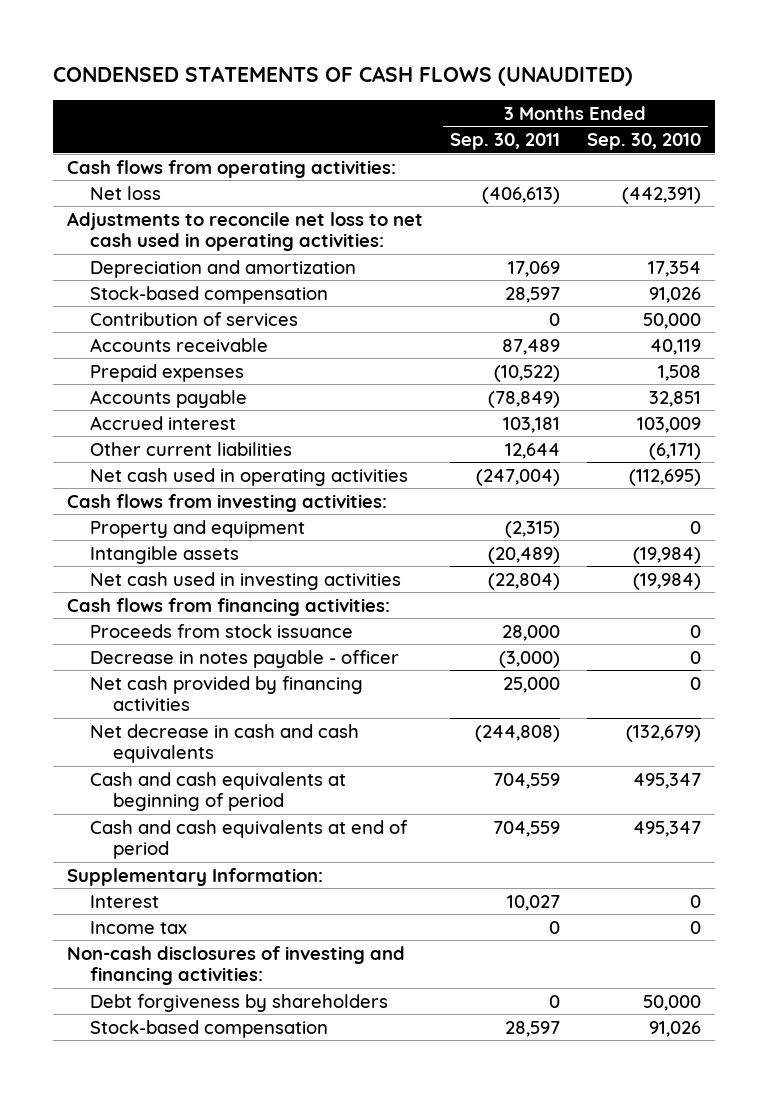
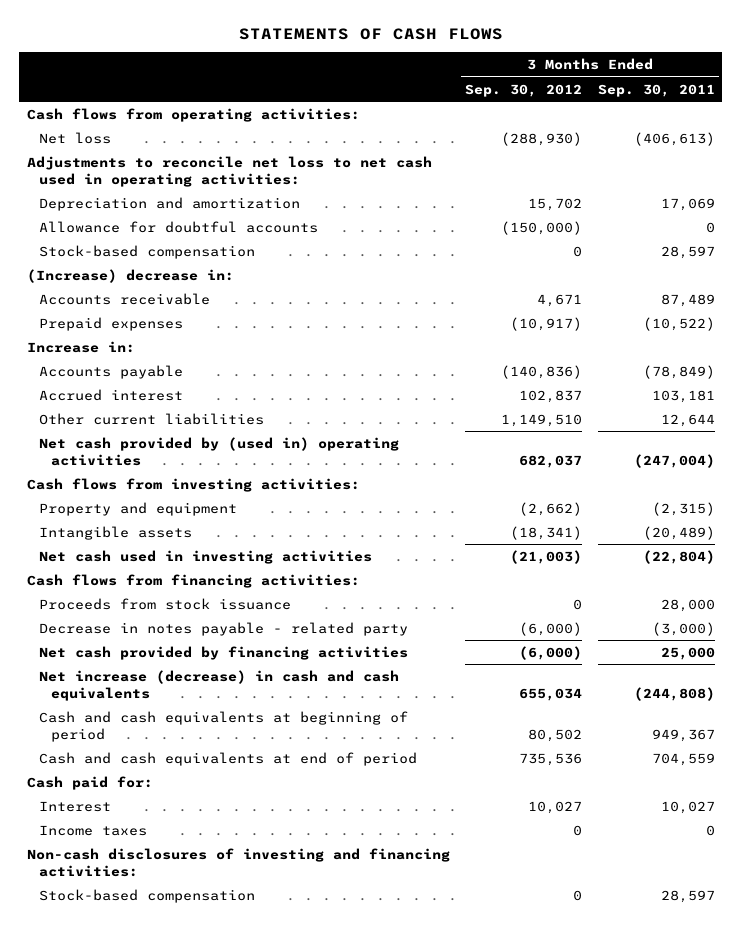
[52,65,633,86] CONDENSED STATEMENTS OF CASH FLOWS (UNAUDITED) -> [238,28,503,41] STATEMENTS OF CASH FLOWS
[587,133,702,151] Sep. 30, 2010 -> none
none -> [465,83,583,97] Sep. 30, 2012
none -> [38,220,318,233] Allowance for doubtful accounts
[89,311,298,326] Contribution of services -> none
none -> [26,268,234,283] (Increase) decrease in:
none -> [26,340,135,353] Increase in:
[89,467,408,486] Net cash used in operating activities -> [38,436,399,466] Net cash provided by (used in) operating activities
[89,649,399,668] Decrease in notes payable - officer -> [38,621,408,636] Decrease in notes payable - related party
[89,723,359,764] Net decrease in cash and cash equivalents -> [38,669,399,701] Net increase (decrease) in cash and cash equivalents
[492,772,560,789] 704,559 -> [651,728,715,742] 949,367
[66,867,323,886] Supplementary Information: -> none
none -> [26,775,153,790] Cash paid for:
[89,920,187,934] Income tax -> [38,824,147,836] Income taxes
[89,993,388,1012] Debt forgiveness by shareholders -> none

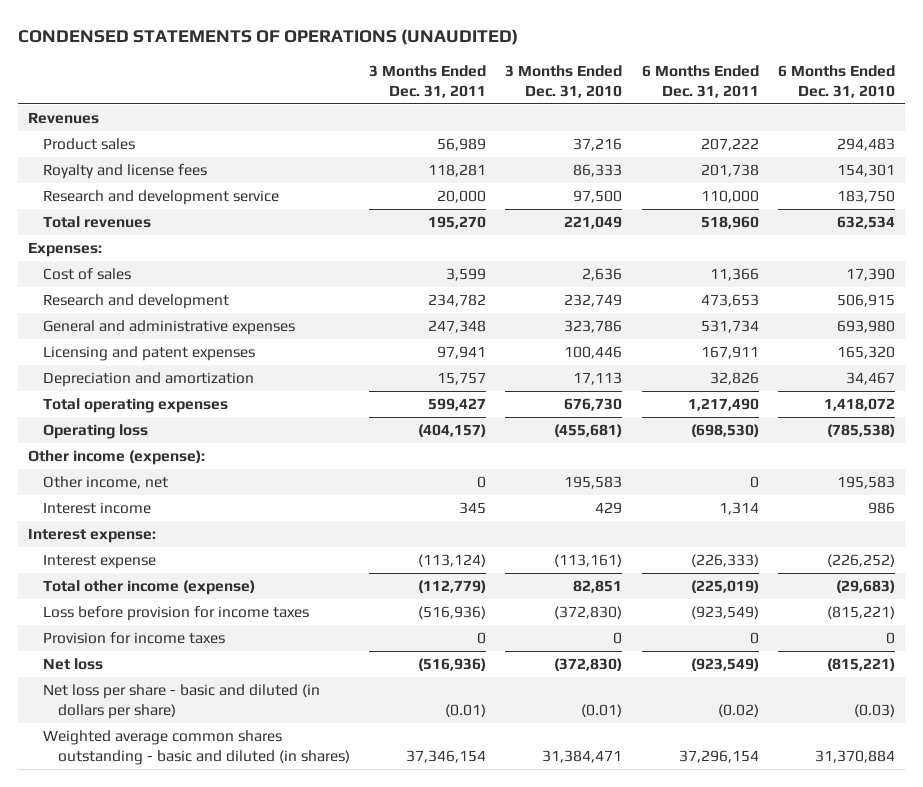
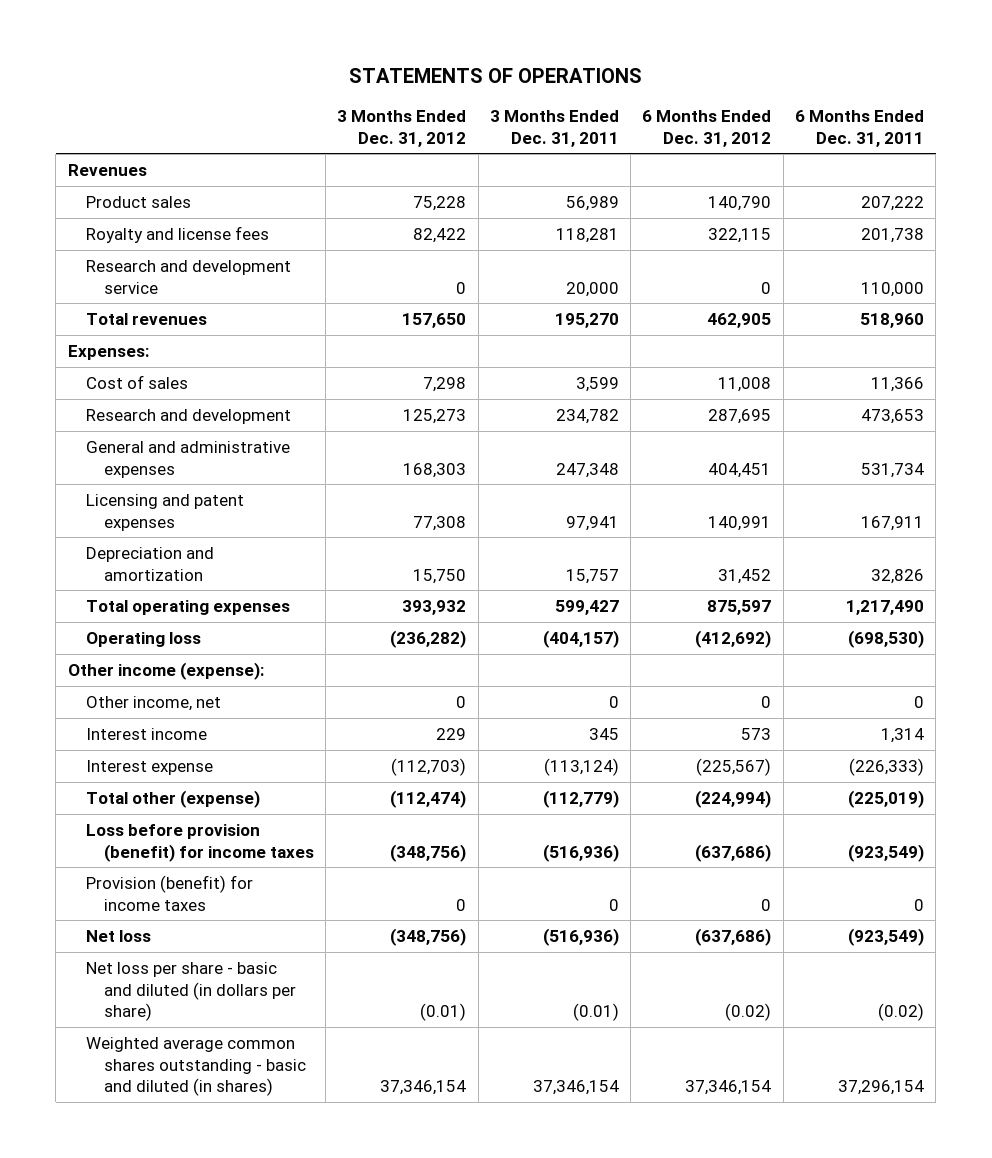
[18,29,519,46] CONDENSED STATEMENTS OF OPERATIONS (UNAUDITED) -> [348,67,642,83] STATEMENTS OF OPERATIONS
[505,64,623,98] 3 Months Ended Dec. 31, 2010 -> none
[778,64,896,98] 6 Months Ended Dec. 31, 2010 -> none
none -> [337,109,467,147] 3 Months Ended Dec. 31, 2012
none -> [642,109,772,147] 6 Months Ended Dec. 31, 2012
[27,528,156,544] Interest expense: -> none
[42,580,255,596] Total other income (expense) -> [85,789,260,808] Total other (expense)
[42,606,309,622] Loss before provision for income taxes -> [85,823,314,862] Loss before provision (benefit) for income taxes
[42,632,225,645] Provision for income taxes -> [85,874,253,911] Provision (benefit) for income taxes

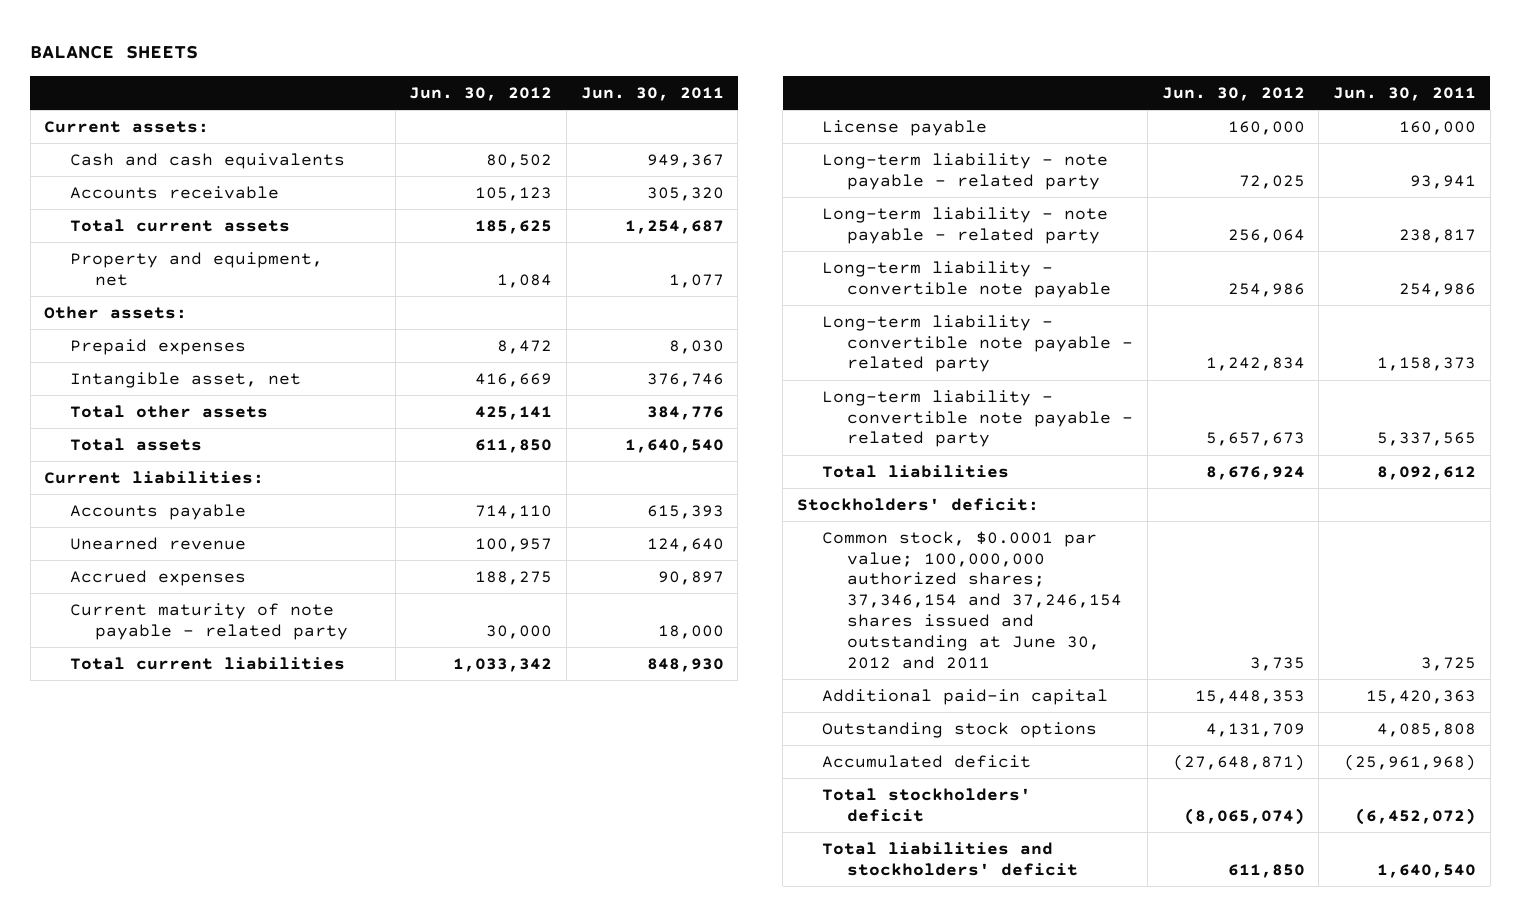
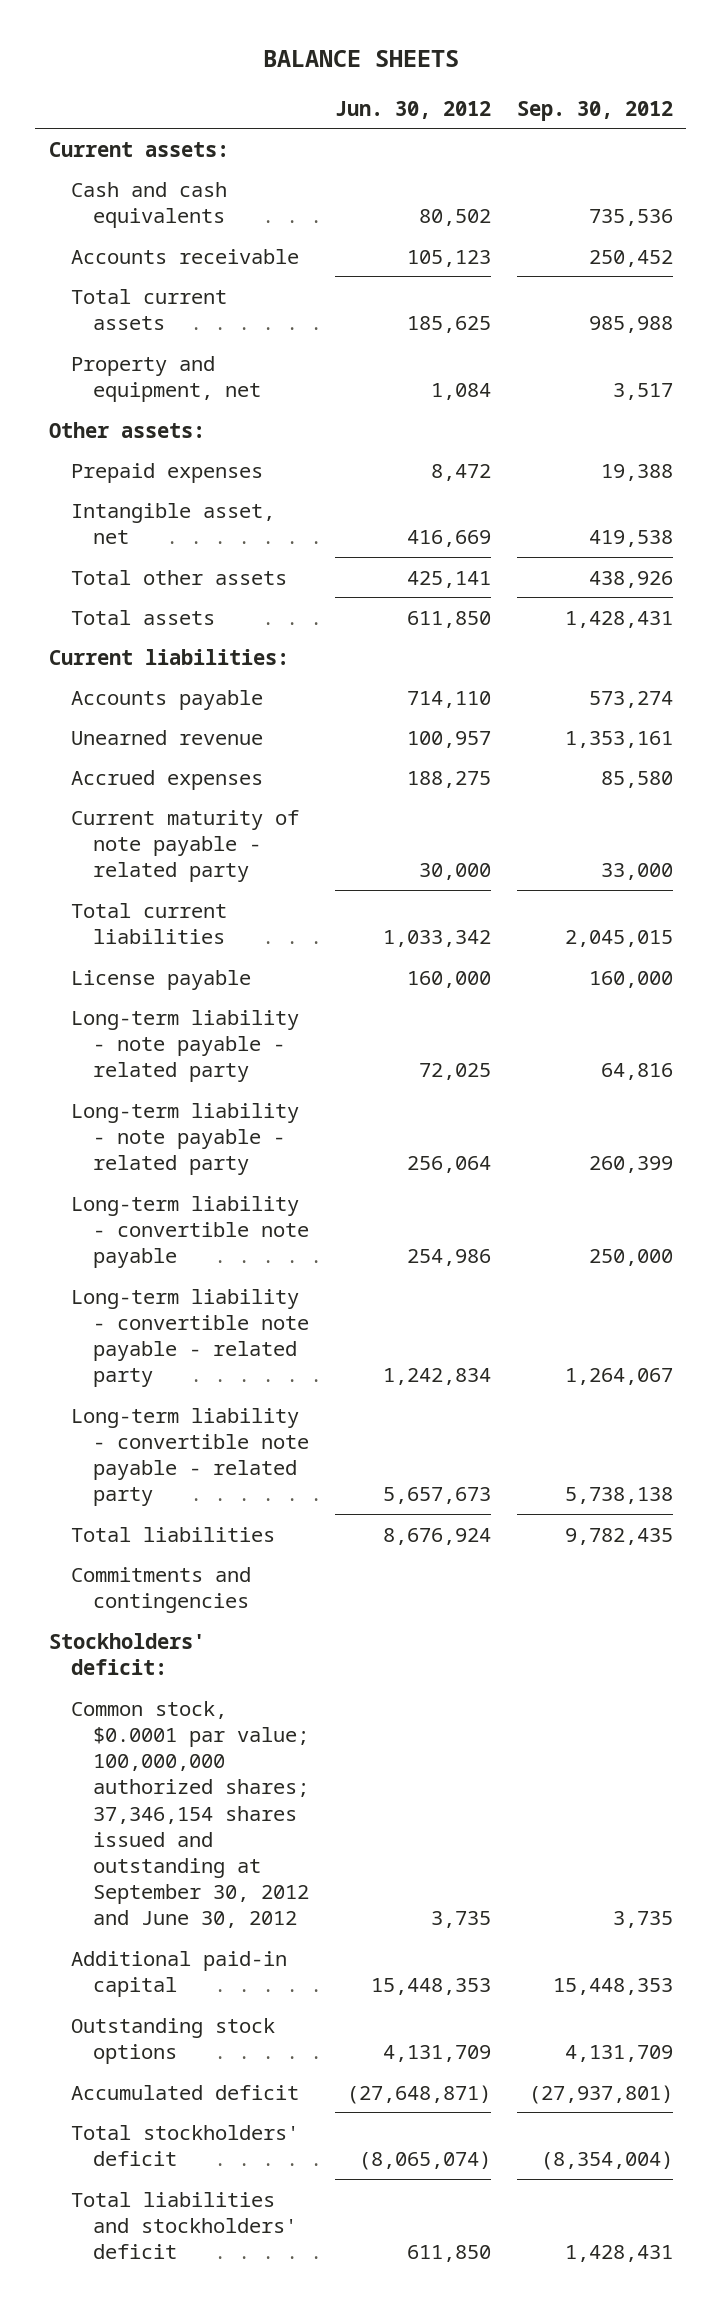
[580,86,724,101] Jun. 30, 2011 -> none
none -> [517,100,674,121] Sep. 30, 2012
none -> [70,1566,251,1613] Commitments and contingencies
[822,530,1123,669] Common stock, $0.0001 par value; 100,000,000 authorized shares; 37,346,154 and 37,246,154 shares issued and outstanding at June 30, 2012 and 2011 -> [70,1700,309,1929] Common stock, $0.0001 par value; 100,000,000 authorized shares; 37,346,154 shares issued and outstanding at September 30, 2012 and June 30, 2012

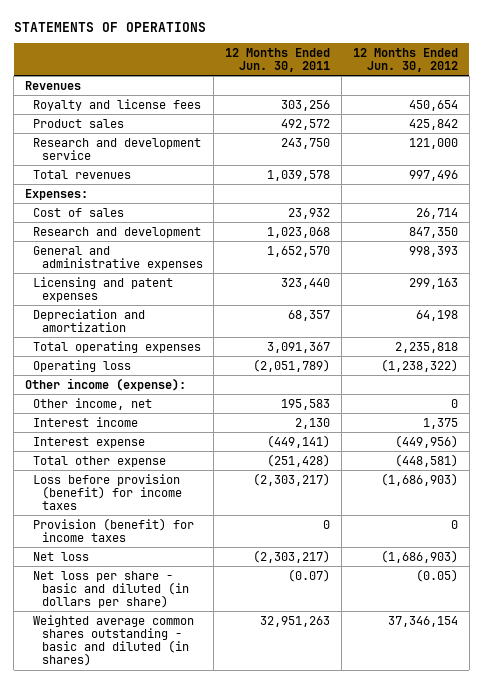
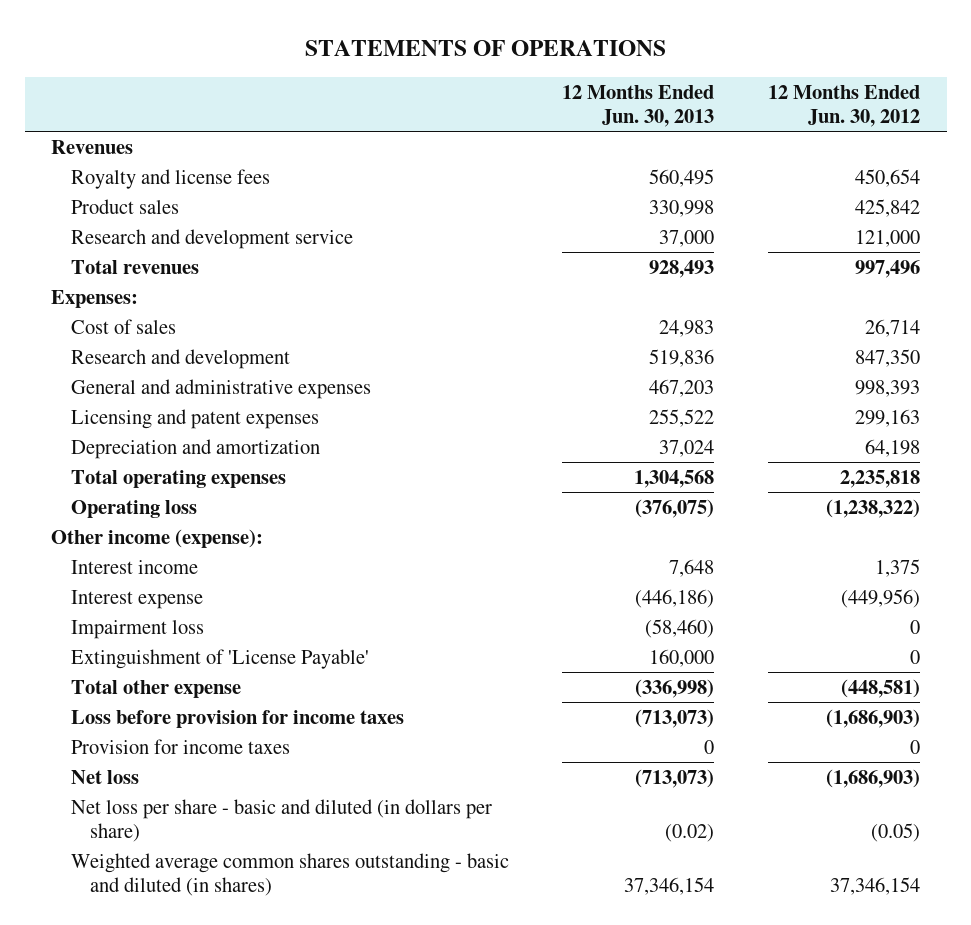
[225,47,331,72] 12 Months Ended Jun. 30, 2011 -> none
none -> [562,84,715,128] 12 Months Ended Jun. 30, 2013
[33,397,153,410] Other income, net -> none
none -> [70,619,204,639] Impairment loss
none -> [70,648,369,669] Extinguishment of 'License Payable'
[33,473,182,511] Loss before provision (benefit) for income taxes -> [70,709,404,728] Loss before provision for income taxes
[33,517,195,542] Provision (benefit) for income taxes -> [70,738,290,754] Provision for income taxes

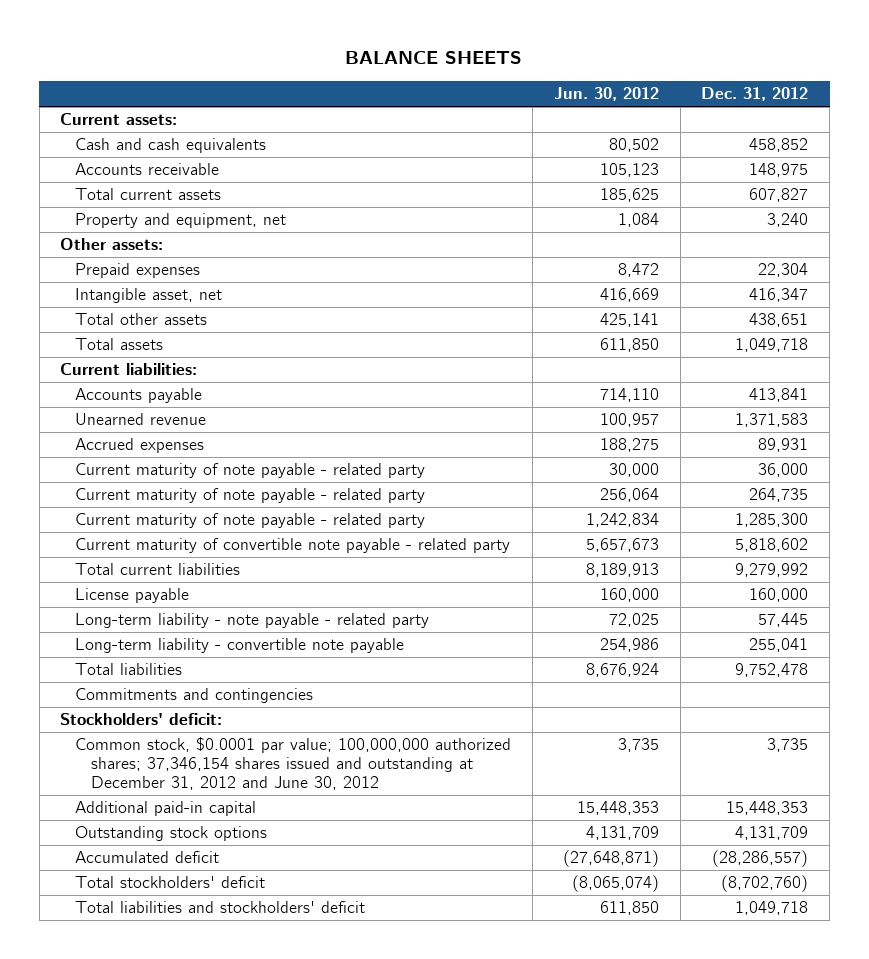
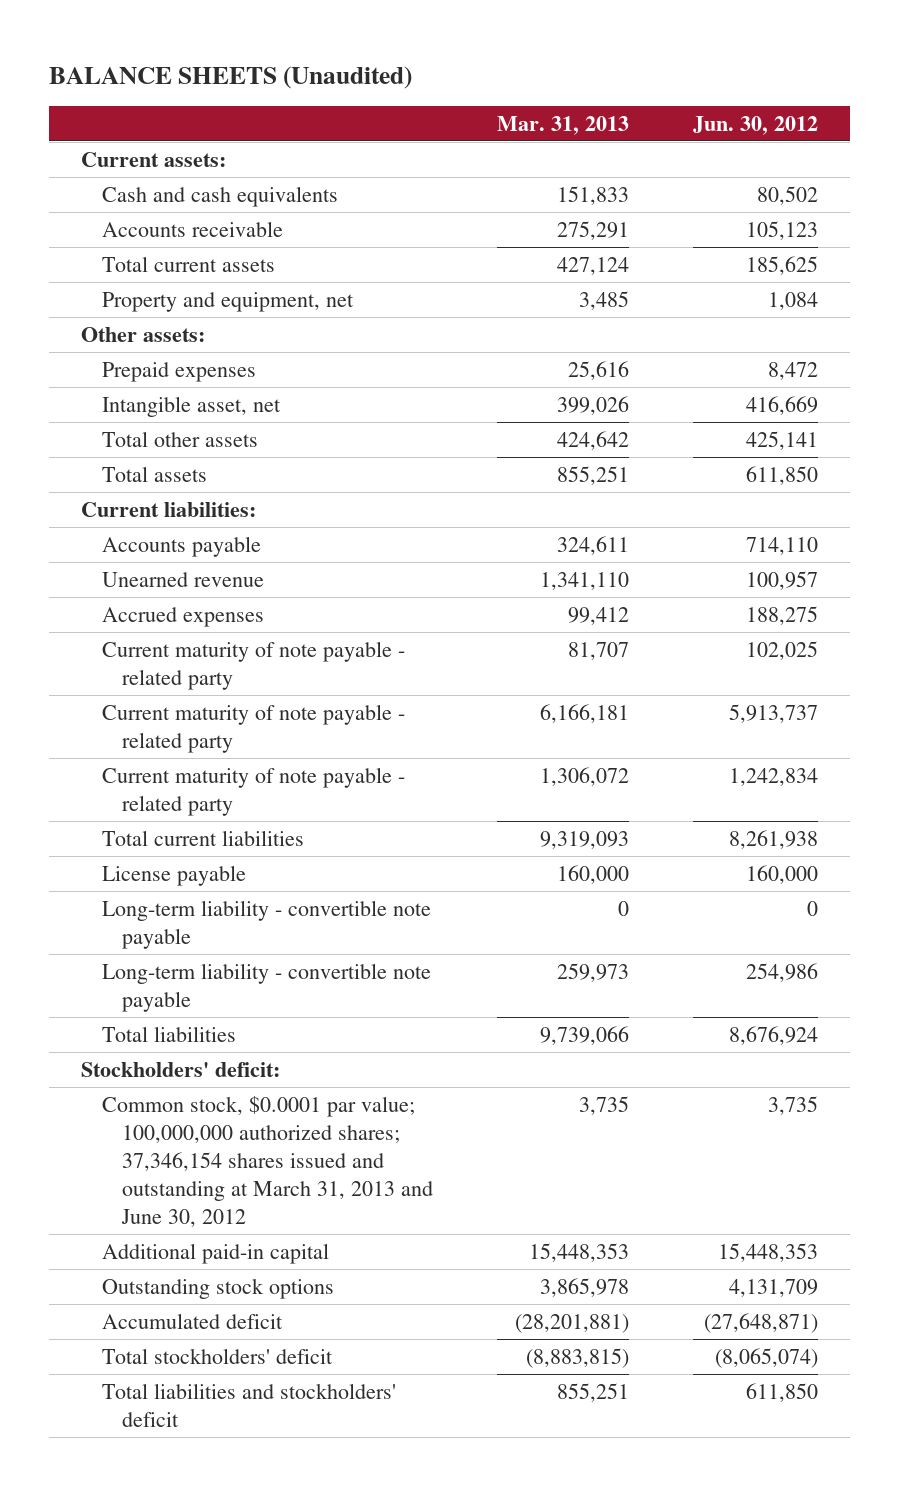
[345,51,523,65] BALANCE SHEETS -> [49,65,413,89] BALANCE SHEETS (Unaudited)
[701,86,809,101] Dec. 31, 2012 -> none
none -> [496,115,629,135] Mar. 31, 2013
[608,463,659,478] 30,000 -> [746,640,819,660] 102,025
[599,488,659,503] 256,064 -> [729,703,819,723] 5,913,737
[75,538,511,554] Current maturity of convertible note payable - related party -> none
[585,563,659,578] 8,189,913 -> [729,829,819,849] 8,261,938
[75,613,430,629] Long-term liability - note payable - related party -> [101,899,431,949] Long-term liability - convertible note payable
[608,613,659,628] 72,025 -> [807,900,819,916] 0
[75,688,314,704] Commitments and contingencies -> none
[75,737,512,791] Common stock, $0.0001 par value; 100,000,000 authorized shares; 37,346,154 shares issued and outstanding at December 31, 2012 and June 30, 2012 -> [101,1095,433,1227] Common stock, $0.0001 par value; 100,000,000 authorized shares; 37,346,154 shares issued and outstanding at March 31, 2013 and June 30, 2012

